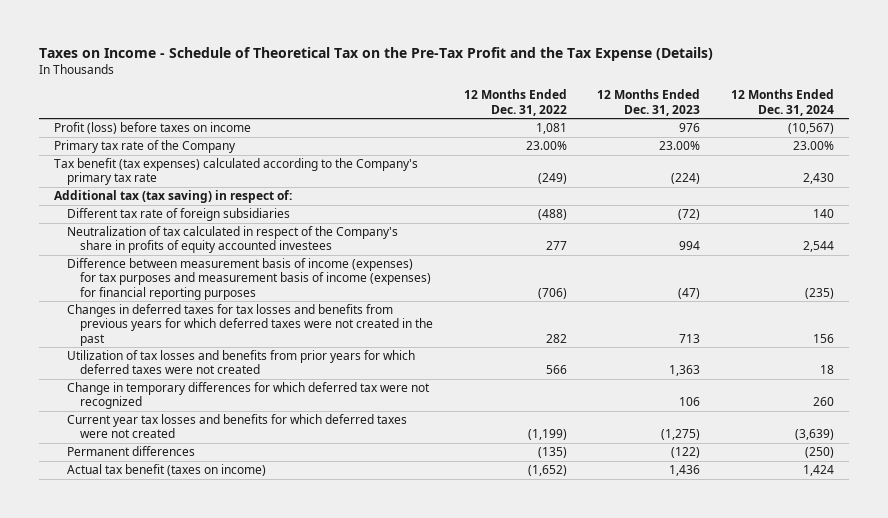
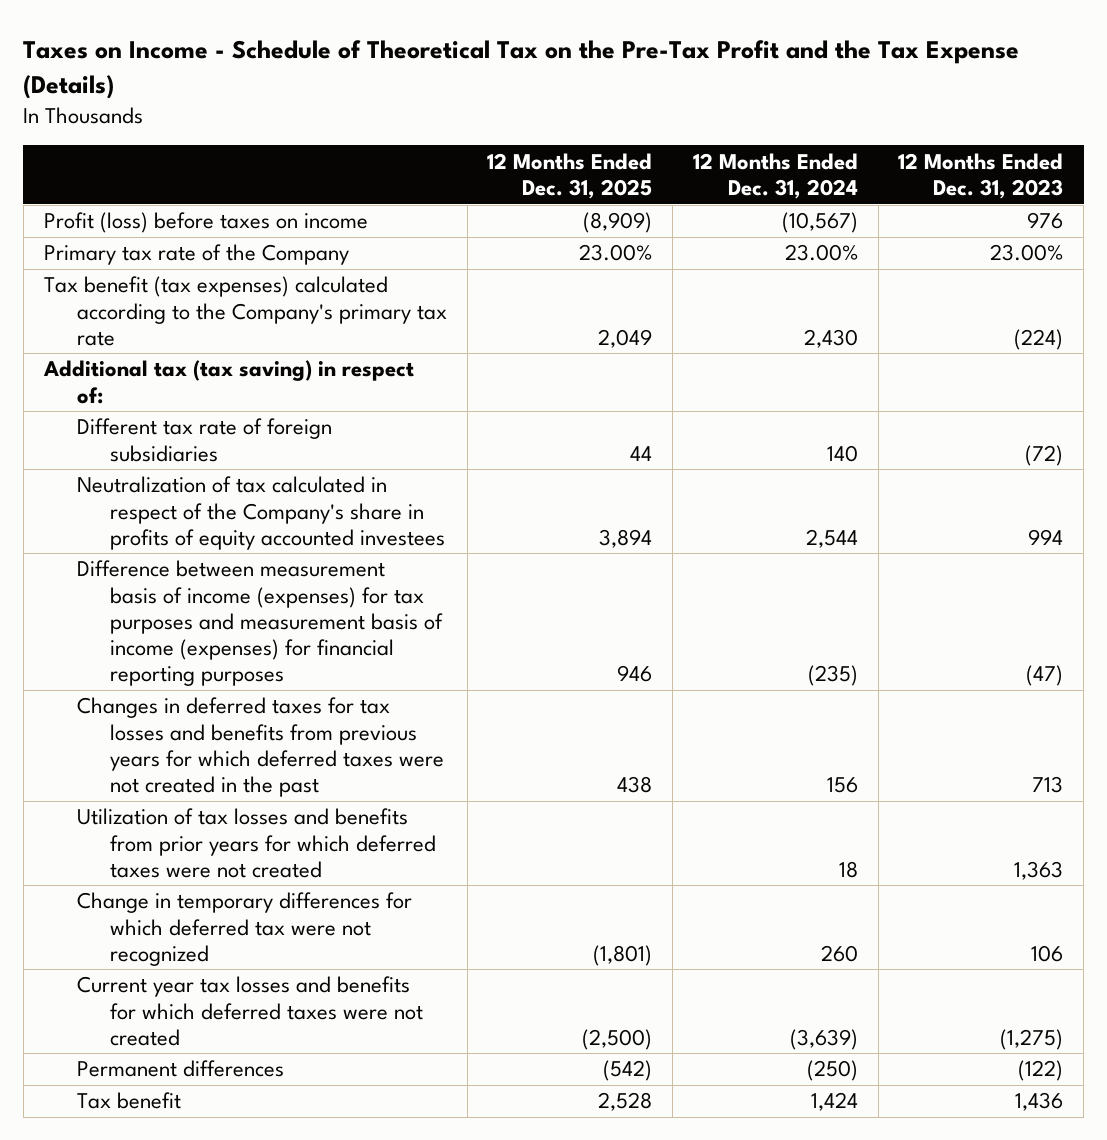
[463,89,567,116] 12 Months Ended Dec. 31, 2022 -> none
none -> [487,152,653,199] 12 Months Ended Dec. 31, 2025
[67,464,267,477] Actual tax benefit (taxes on income) -> [76,1092,181,1110] Tax benefit

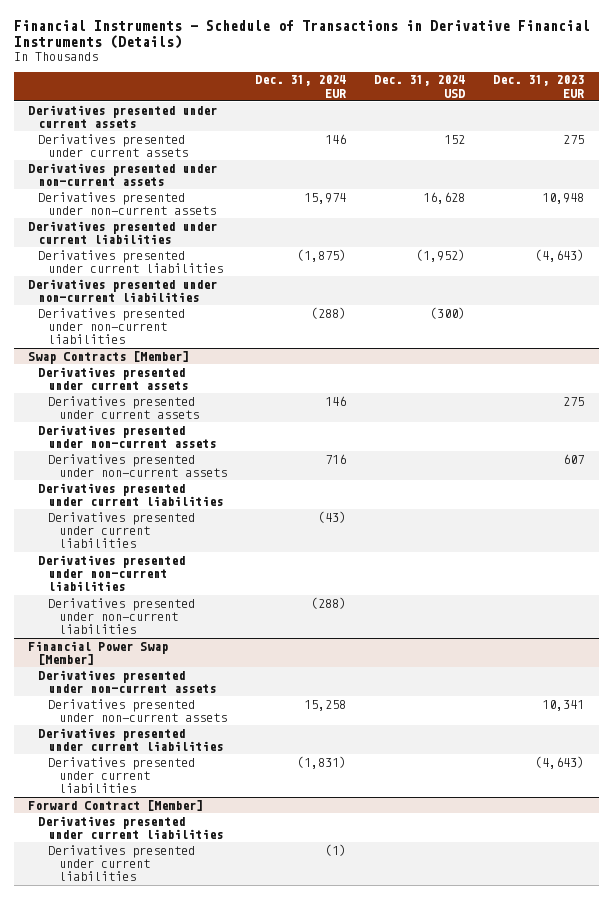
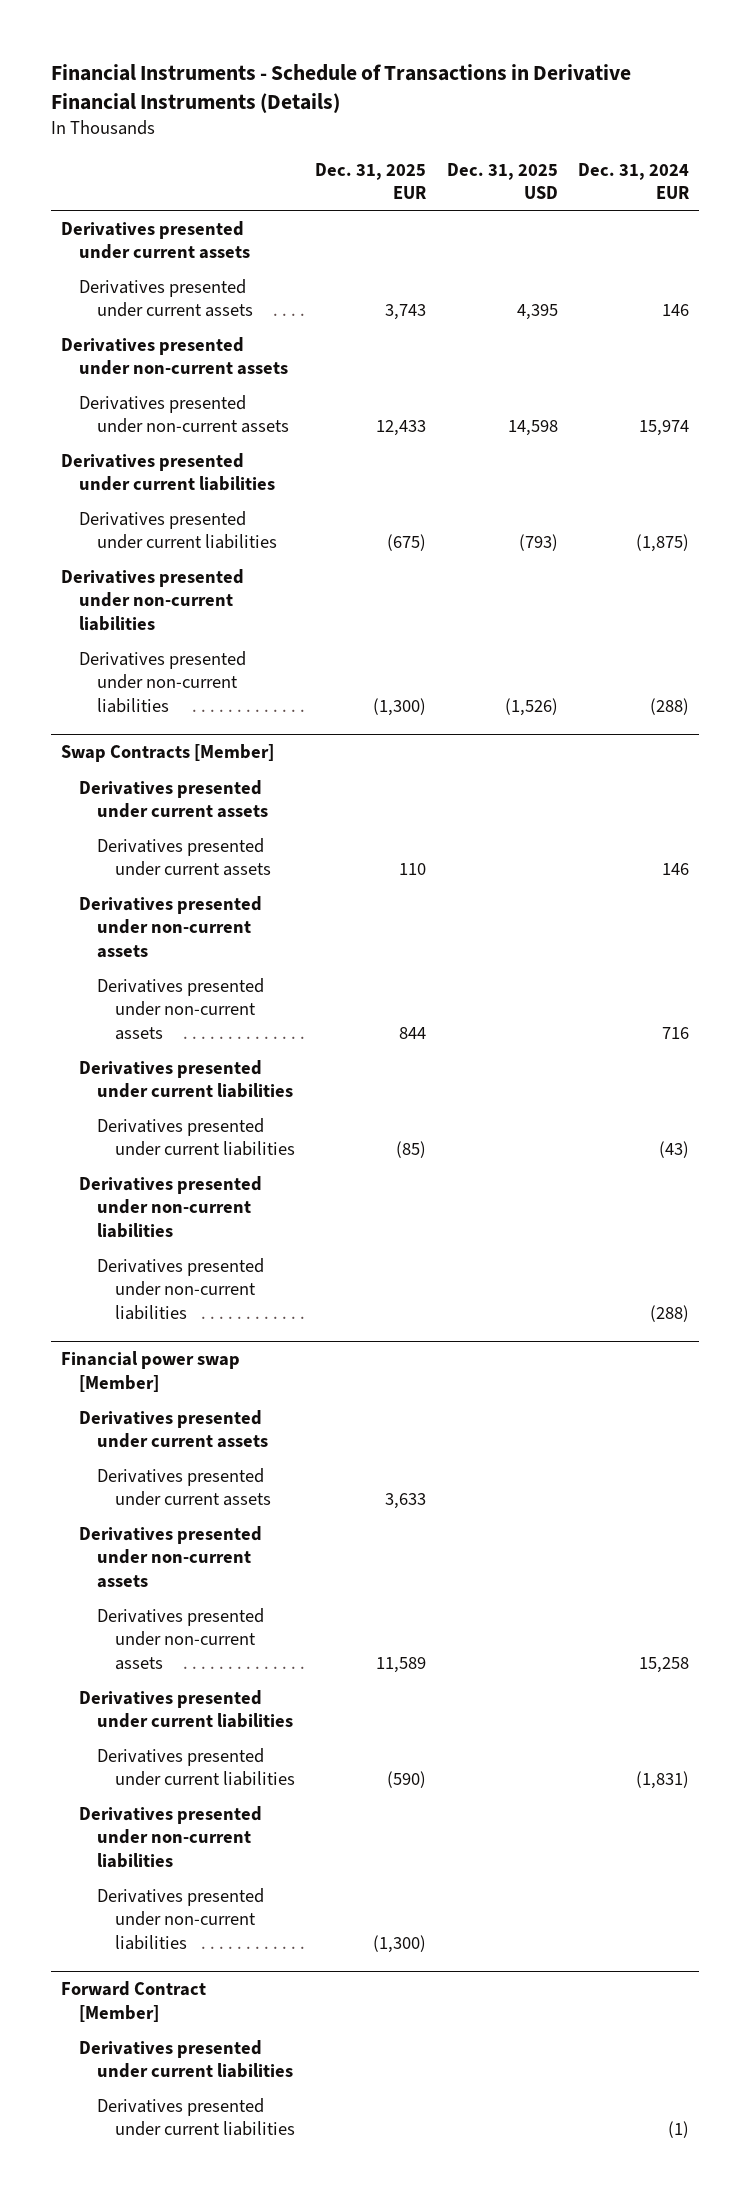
[374,75,466,98] Dec. 31, 2024 USD -> none
[493,75,585,98] Dec. 31, 2023 EUR -> none
none -> [315,162,427,200] Dec. 31, 2025 EUR
none -> [446,162,558,200] Dec. 31, 2025 USD
[28,640,169,666] Financial Power Swap [Member] -> [61,1351,241,1392] Financial power swap [Member]
none -> [79,1409,269,1449] Derivatives presented under current assets
none -> [97,1467,272,1507] Derivatives presented under current assets
none -> [79,1805,263,1868] Derivatives presented under non-current liabilities
none -> [97,1887,265,1950] Derivatives presented under non-current liabilities

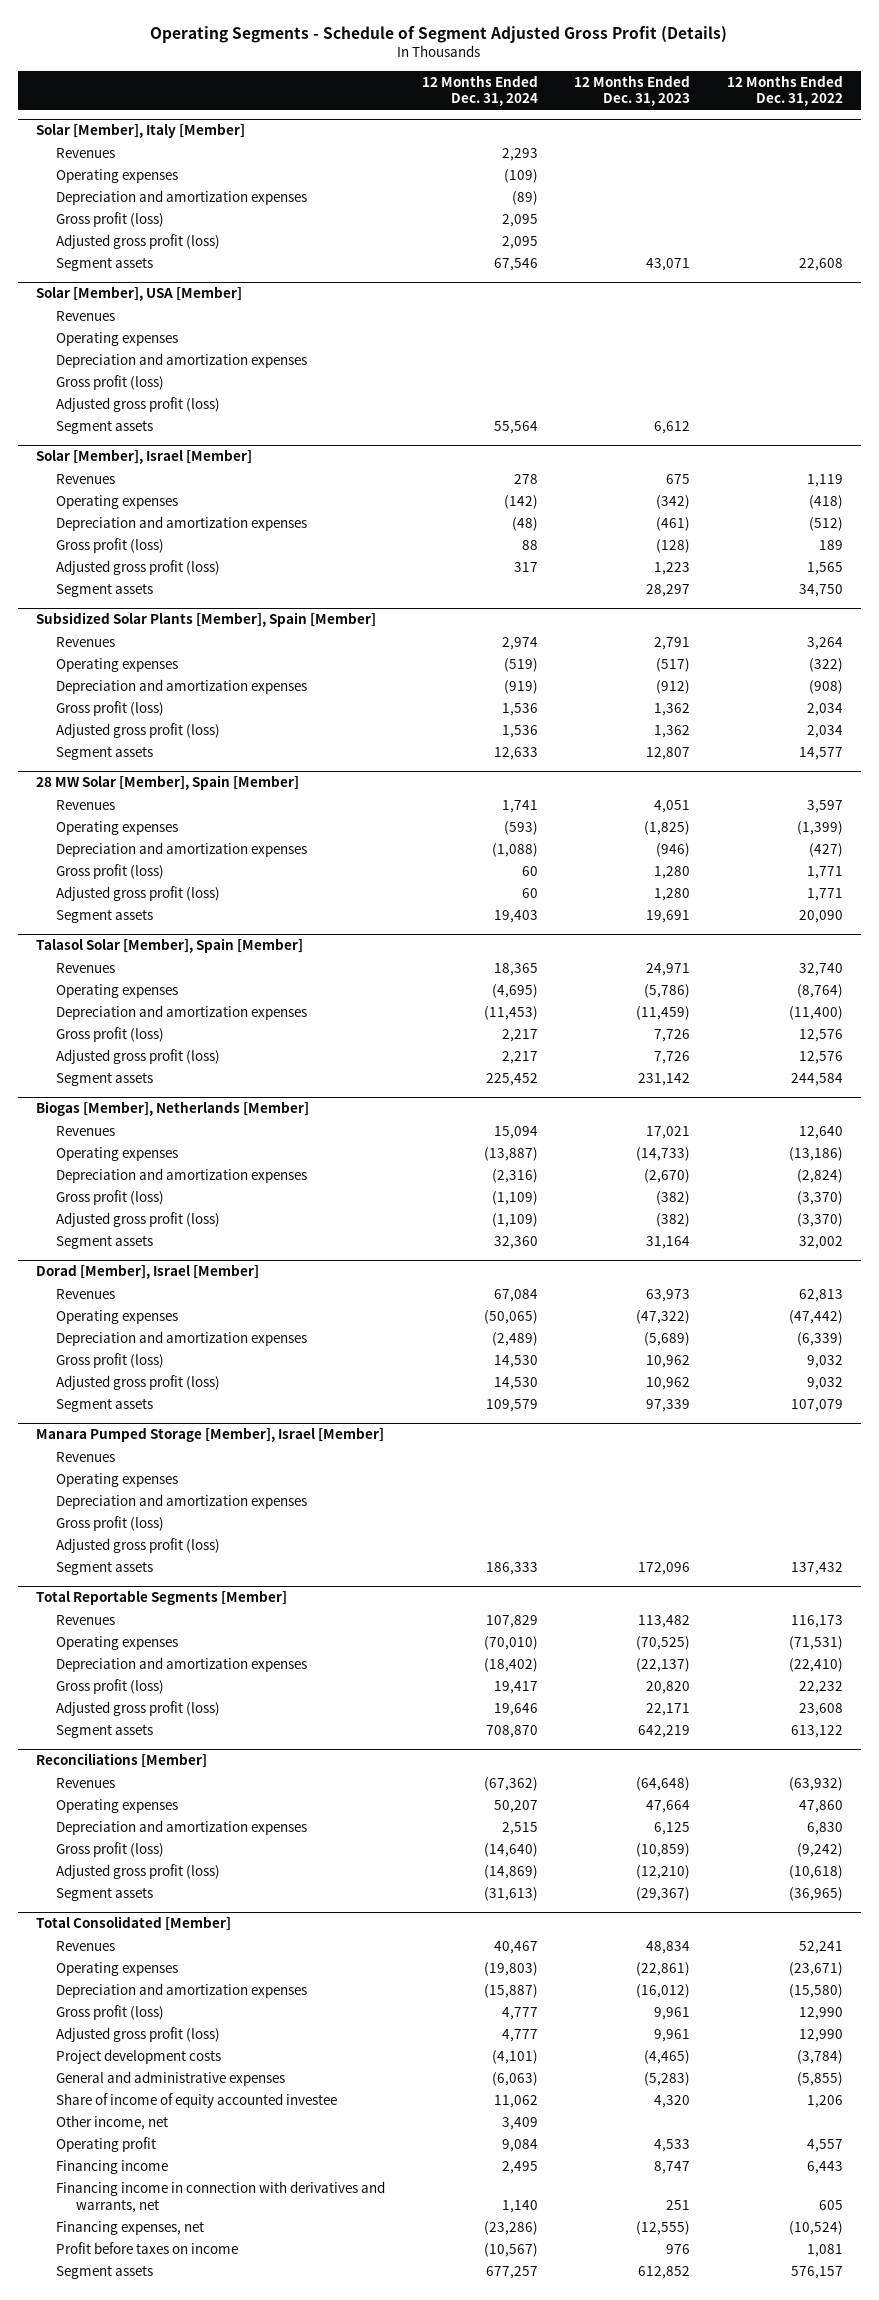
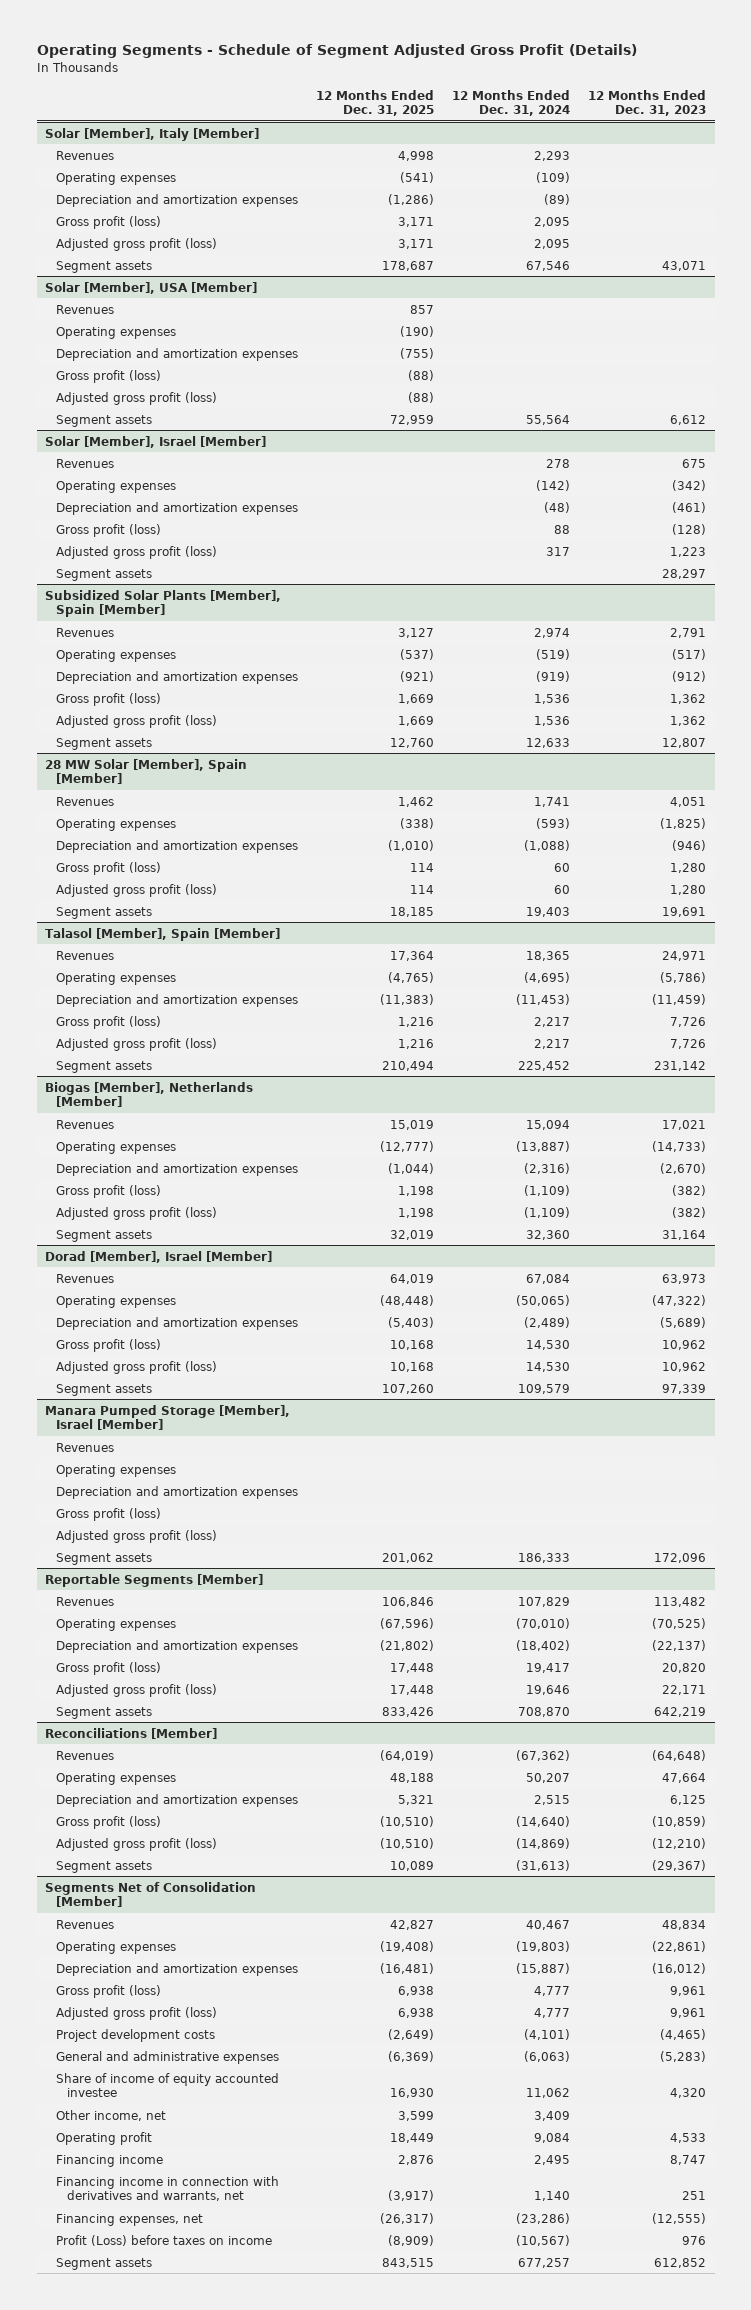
[726,74,843,107] 12 Months Ended Dec. 31, 2022 -> none
none -> [316,89,435,116] 12 Months Ended Dec. 31, 2025
[36,938,304,954] Talasol Solar [Member], Spain [Member] -> [45,927,281,941] Talasol [Member], Spain [Member]
[36,1590,288,1606] Total Reportable Segments [Member] -> [45,1573,264,1587] Reportable Segments [Member]
[36,1916,232,1932] Total Consolidated [Member] -> [45,1881,257,1907] Segments Net of Consolidation [Member]
[56,2242,239,2255] Profit before taxes on income -> [56,2234,273,2246] Profit (Loss) before taxes on income

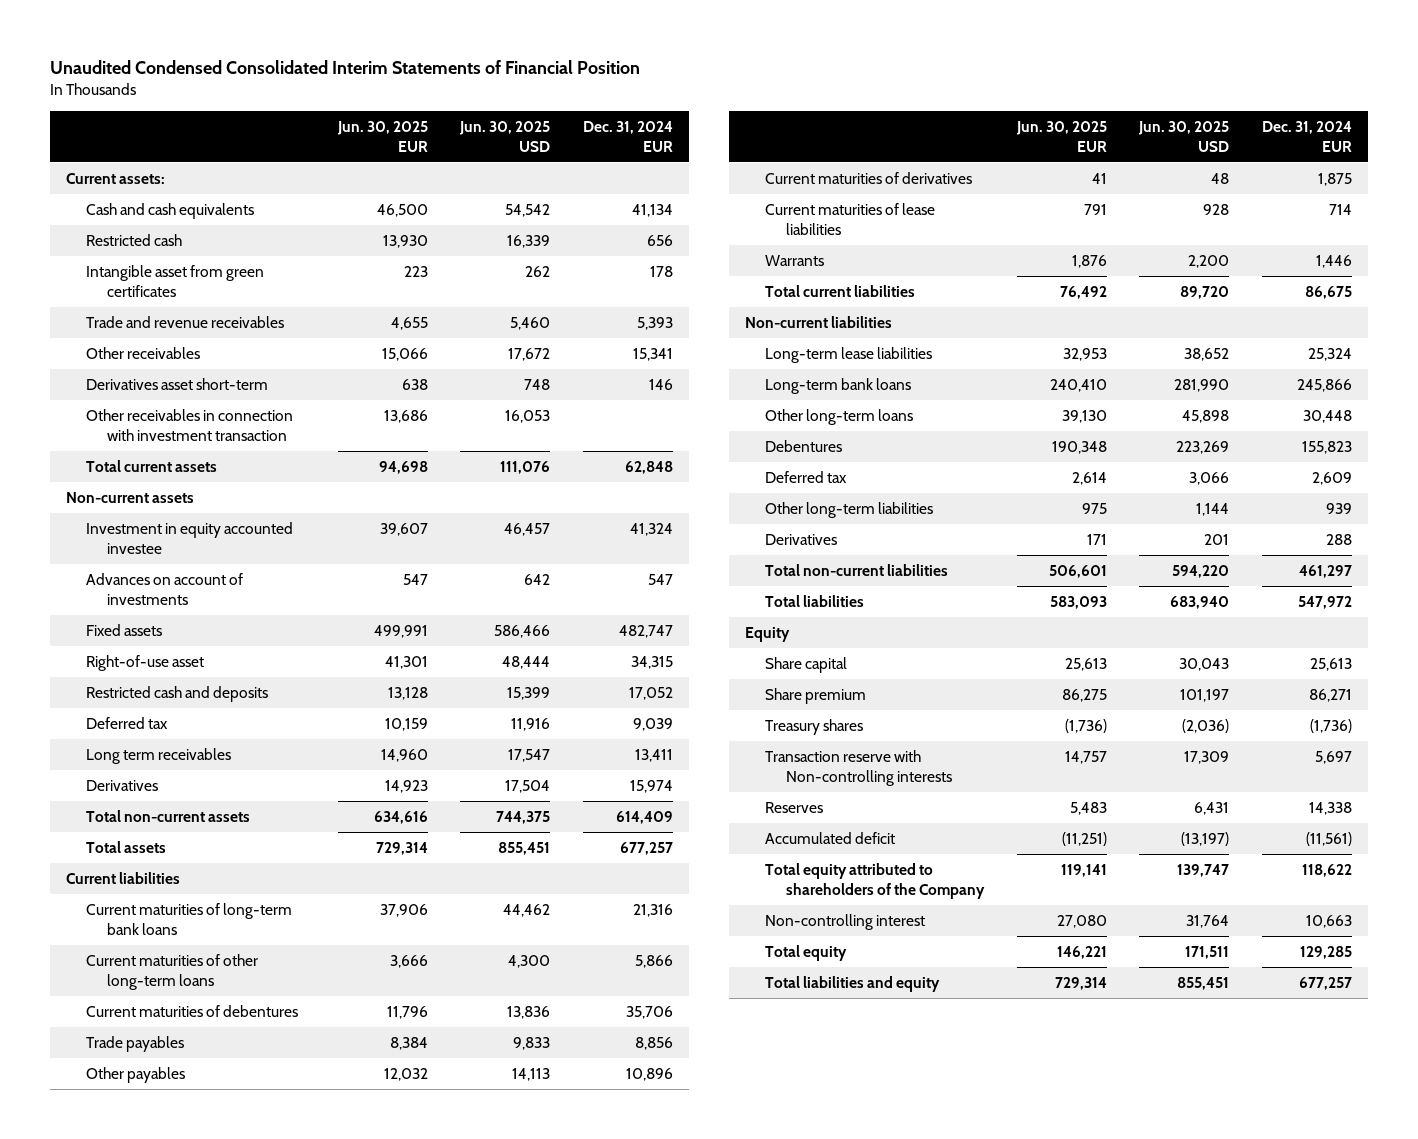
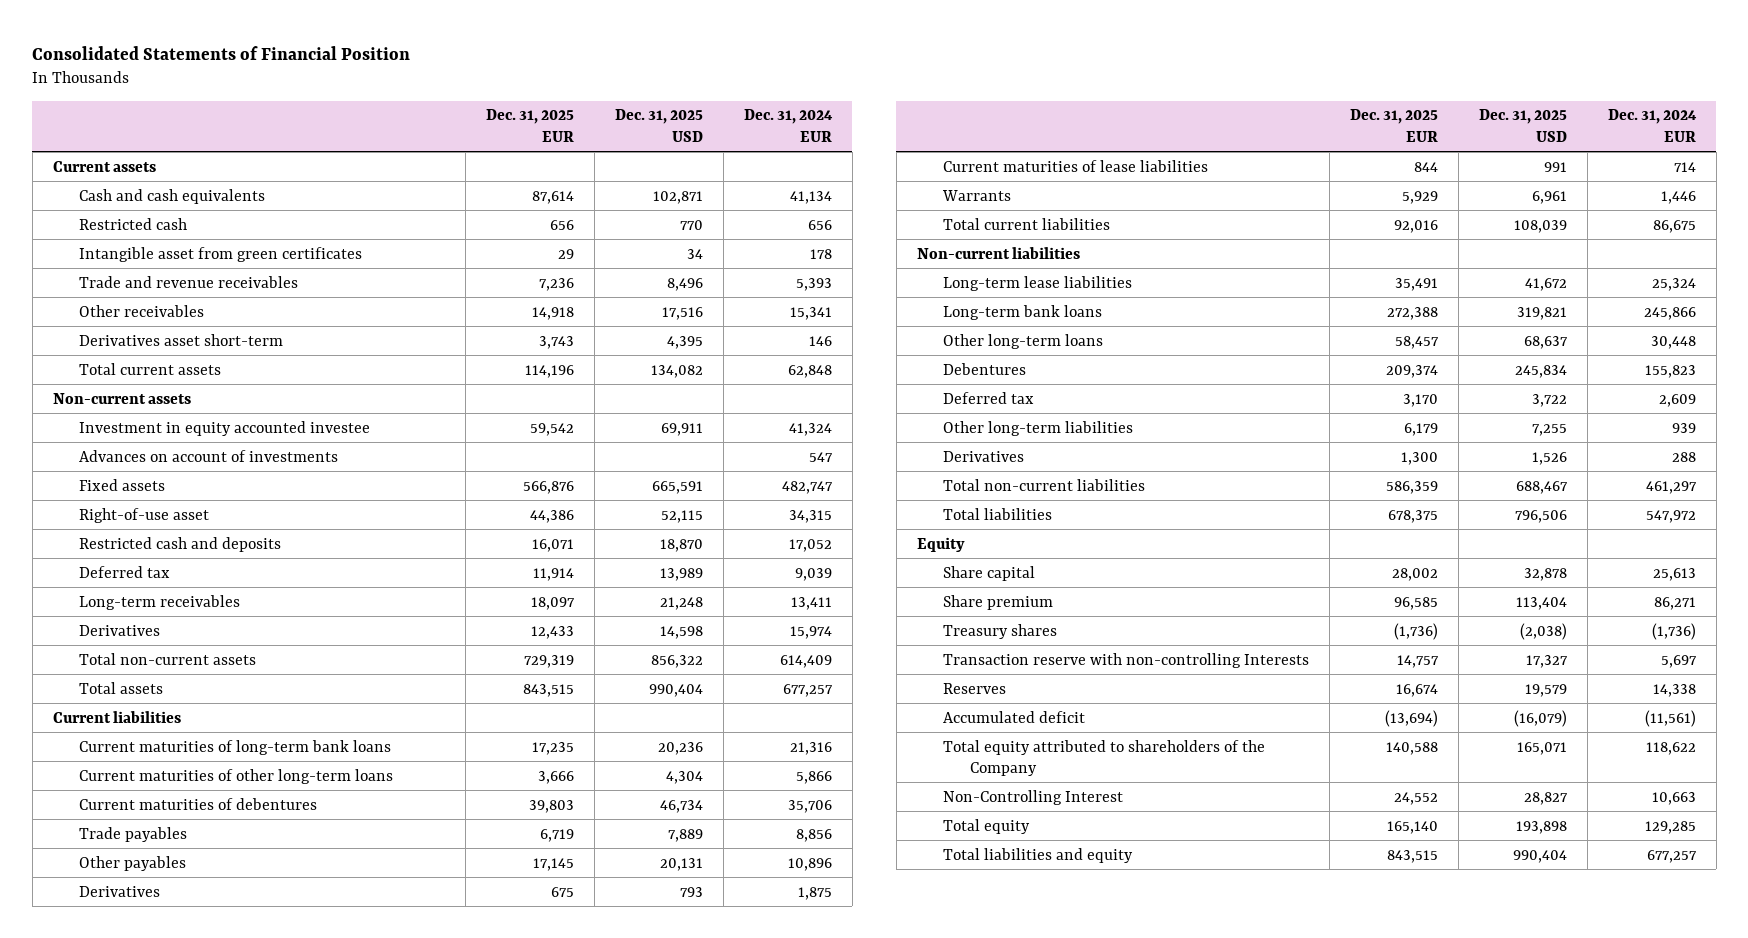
[49,59,640,74] Unaudited Condensed Consolidated Interim Statements of Financial Position -> [32,45,411,60] Consolidated Statements of Financial Position
[336,120,428,152] Jun. 30, 2025 EUR -> none
[459,120,551,152] Jun. 30, 2025 USD -> none
none -> [486,109,575,142] Dec. 31, 2025 EUR
none -> [614,109,703,142] Dec. 31, 2025 USD
[65,172,165,184] Current assets: -> [52,160,156,172] Current assets
[86,408,294,441] Other receivables in connection with investment transaction -> none
[86,747,232,764] Long term receivables -> [79,594,241,610] Long-term receivables
[765,171,973,184] Current maturities of derivatives -> [79,885,161,897] Derivatives
[765,749,952,786] Transaction reserve with Non-controlling interests -> [943,652,1310,668] Transaction reserve with non-controlling Interests
[765,913,926,930] Non-controlling interest -> [943,789,1124,805] Non-Controlling Interest

